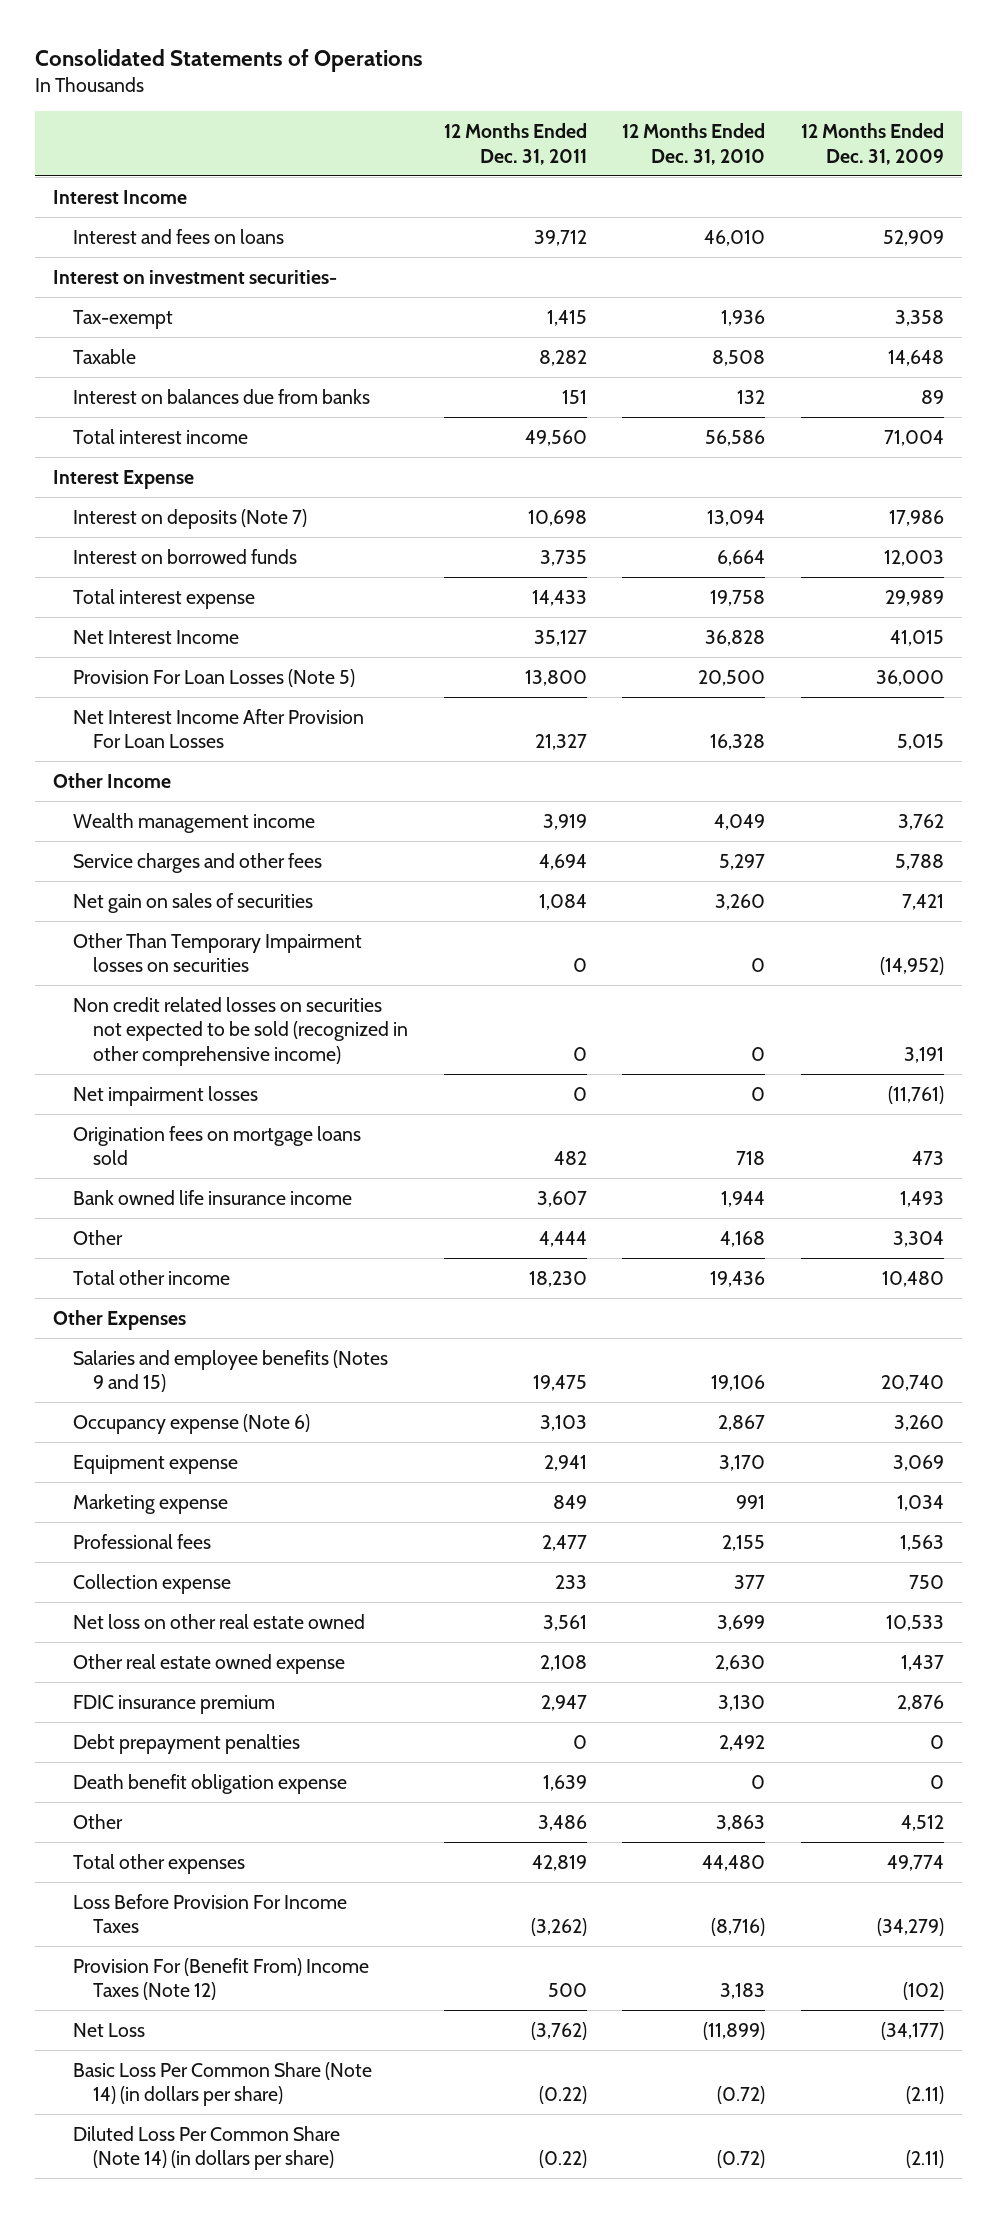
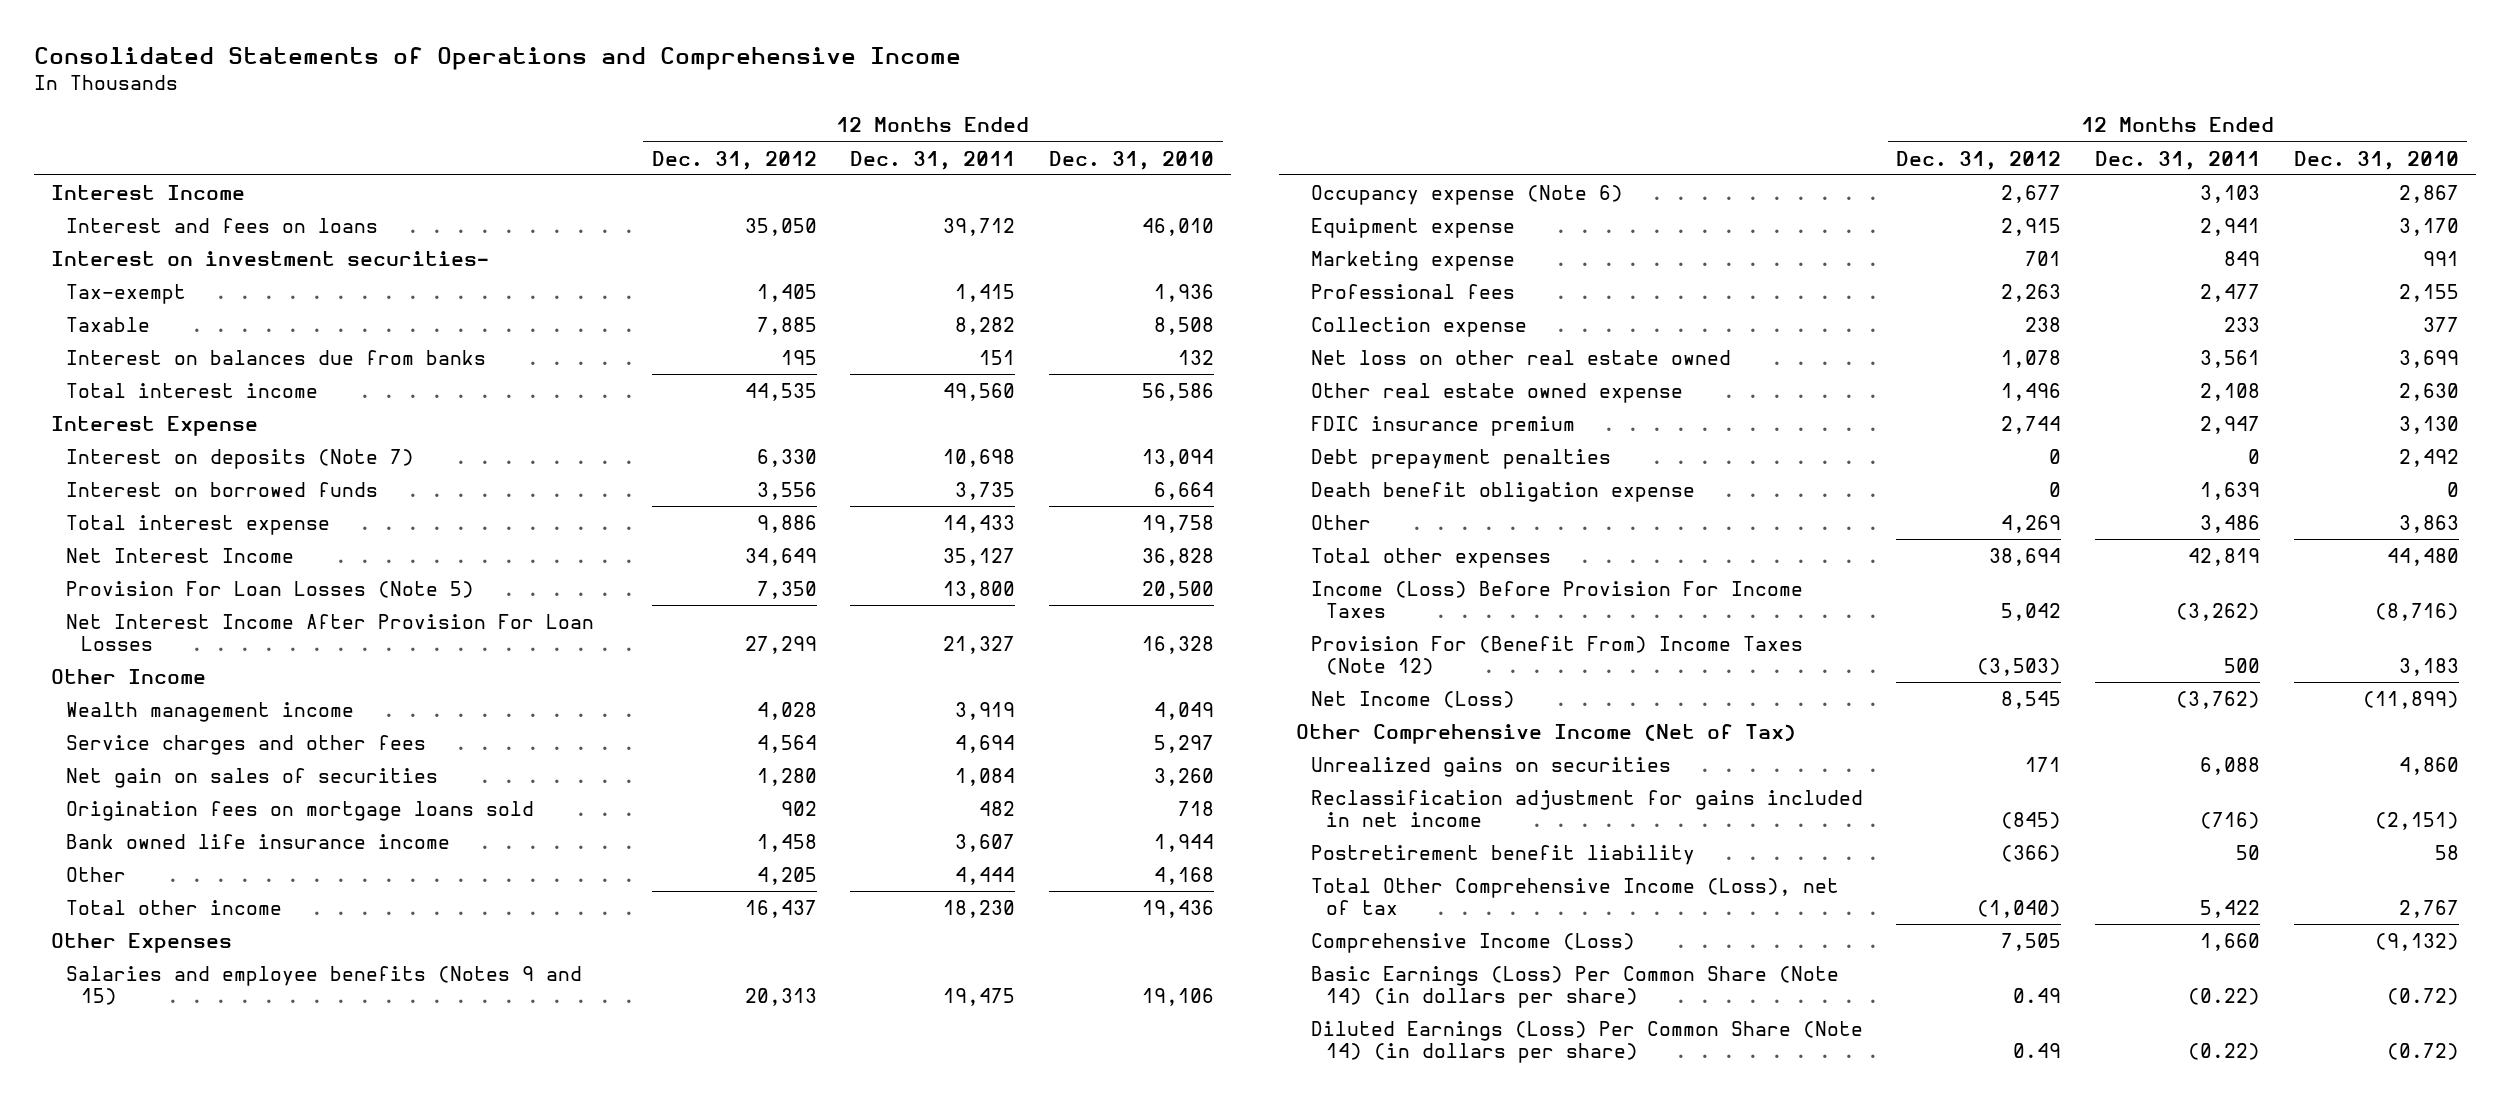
[35,48,424,72] Consolidated Statements of Operations -> [34,46,962,70] Consolidated Statements of Operations and Comprehensive Income
[801,123,945,165] 12 Months Ended Dec. 31, 2009 -> none
none -> [651,150,817,170] Dec. 31, 2012
[73,932,363,973] Other Than Temporary Impairment losses on securities -> none
[73,996,408,1067] Non credit related losses on securities not expected to be sold (recognized in other comprehensive income) -> none
[73,1085,259,1106] Net impairment losses -> none
[73,1893,348,1934] Loss Before Provision For Income Taxes -> [1310,580,1803,619] Income (Loss) Before Provision For Income Taxes
[73,2022,146,2037] Net Loss -> [1310,690,1515,708] Net Income (Loss)
none -> [1295,723,1796,744] Other Comprehensive Income (Net of Tax)
none -> [1310,756,1671,777] Unrealized gains on securities
none -> [1310,789,1863,828] Reclassification adjustment for gains included in net income
none -> [1310,844,1695,865] Postretirement benefit liability
none -> [1310,877,1839,916] Total Other Comprehensive Income (Loss), net of tax
none -> [1310,932,1635,953] Comprehensive Income (Loss)
[73,2061,373,2107] Basic Loss Per Common Share (Note 14) (in dollars per share) -> [1310,965,1839,1009] Basic Earnings (Loss) Per Common Share (Note 14) (in dollars per share)
[73,2125,341,2171] Diluted Loss Per Common Share (Note 14) (in dollars per share) -> [1310,1020,1863,1064] Diluted Earnings (Loss) Per Common Share (Note 14) (in dollars per share)

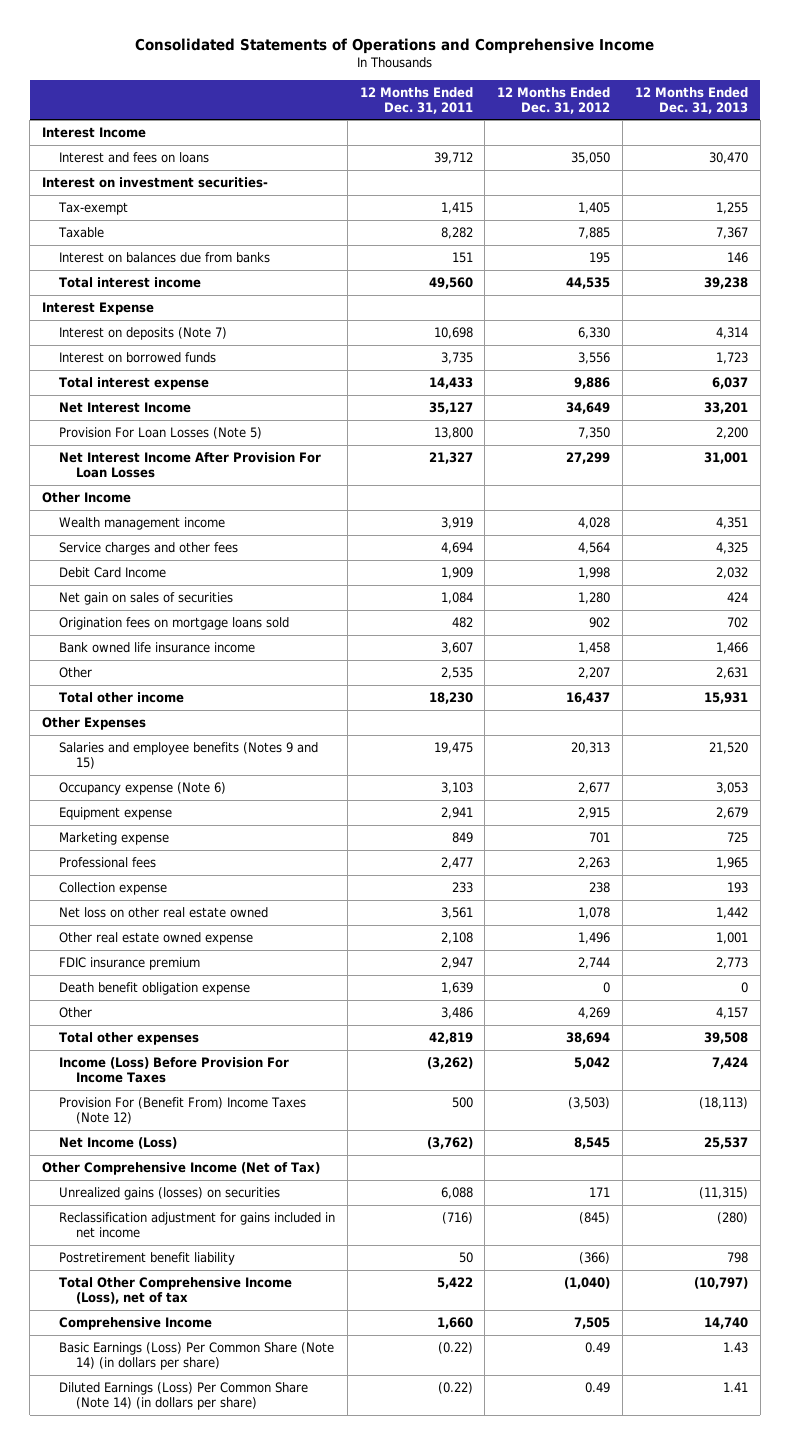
[1049,150,1215,170] Dec. 31, 2010 -> none
none -> [634,86,748,114] 12 Months Ended Dec. 31, 2013
none -> [59,566,167,578] Debit Card Income
[756,866,817,885] 4,205 -> [578,666,611,679] 2,207
[955,866,1016,885] 4,444 -> [440,666,473,679] 2,535
[1310,448,1611,469] Debt prepayment penalties -> none
[1310,756,1671,777] Unrealized gains on securities -> [59,1186,281,1200] Unrealized gains (losses) on securities
[1310,932,1635,953] Comprehensive Income (Loss) -> [59,1316,213,1330] Comprehensive Income

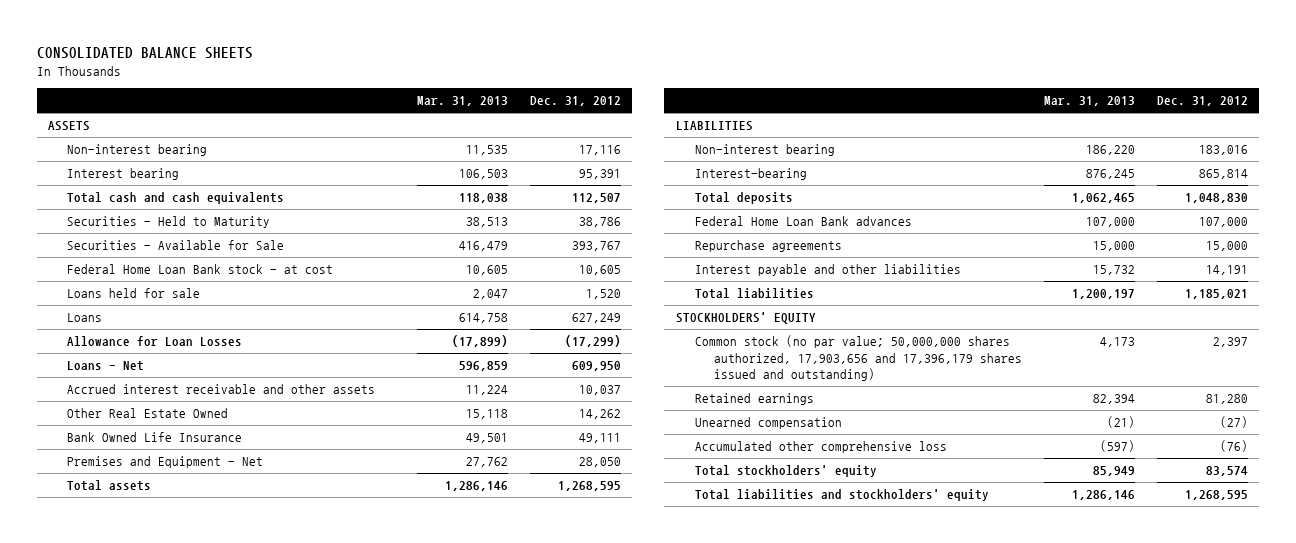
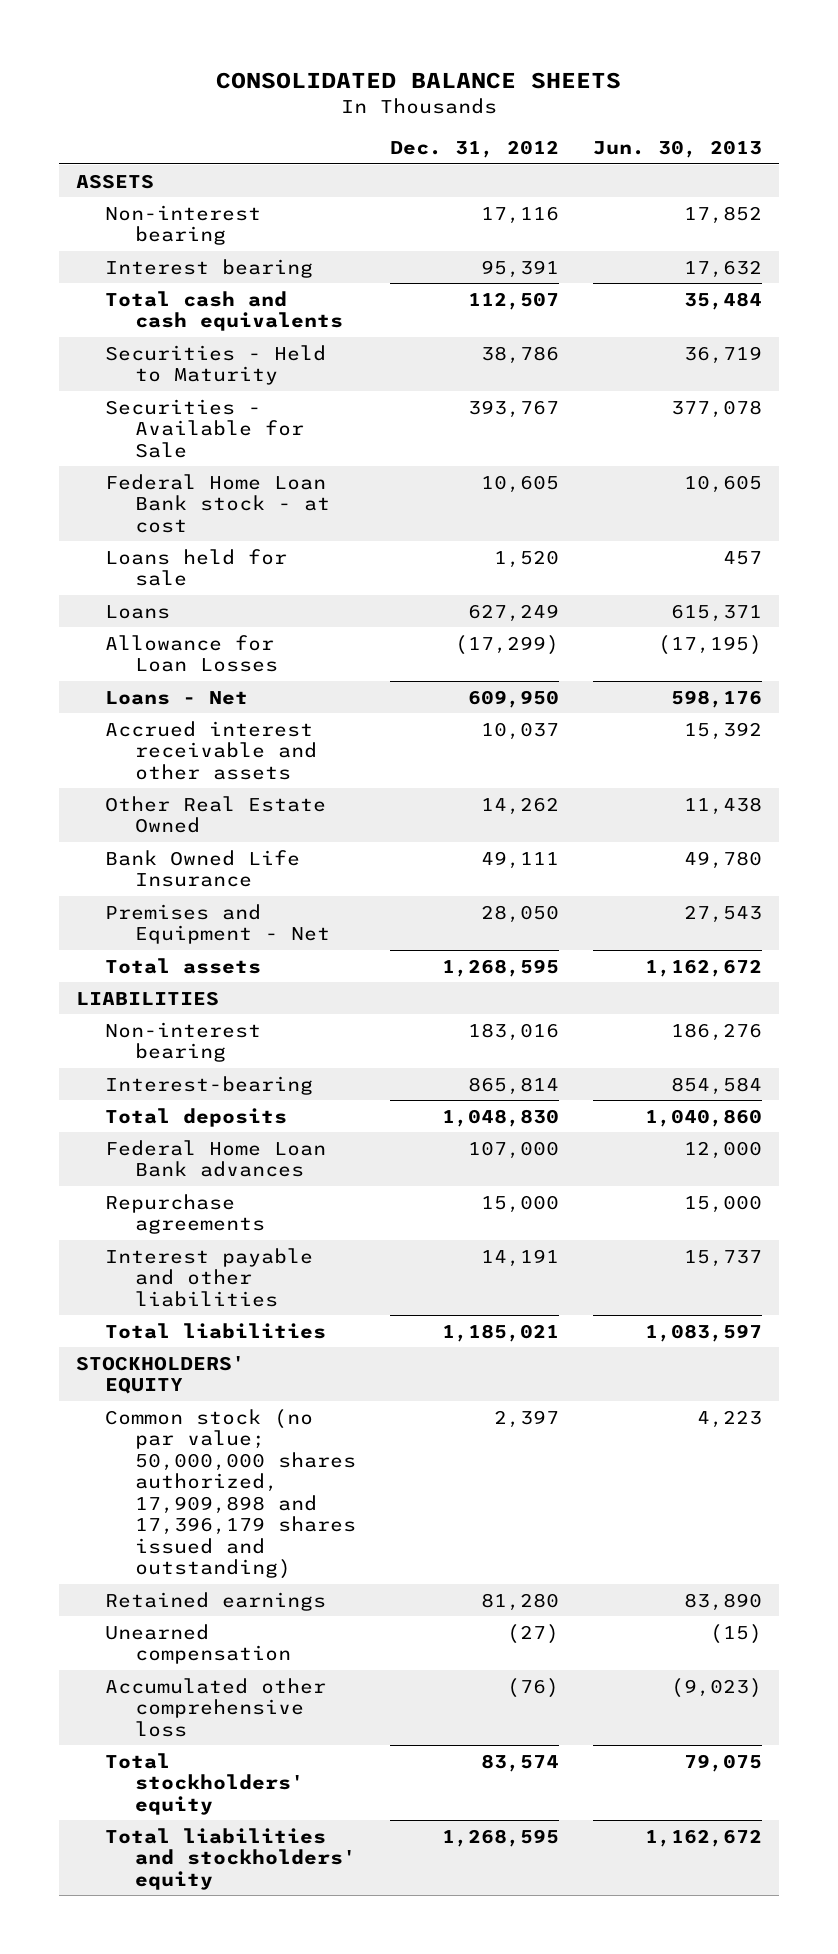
[416,96,508,107] Mar. 31, 2013 -> none
none -> [593,140,763,159] Jun. 30, 2013
[694,335,1022,382] Common stock (no par value; 50,000,000 shares authorized, 17,903,656 and 17,396,179 shares issued and outstanding) -> [105,1408,357,1580] Common stock (no par value; 50,000,000 shares authorized, 17,909,898 and 17,396,179 shares issued and outstanding)

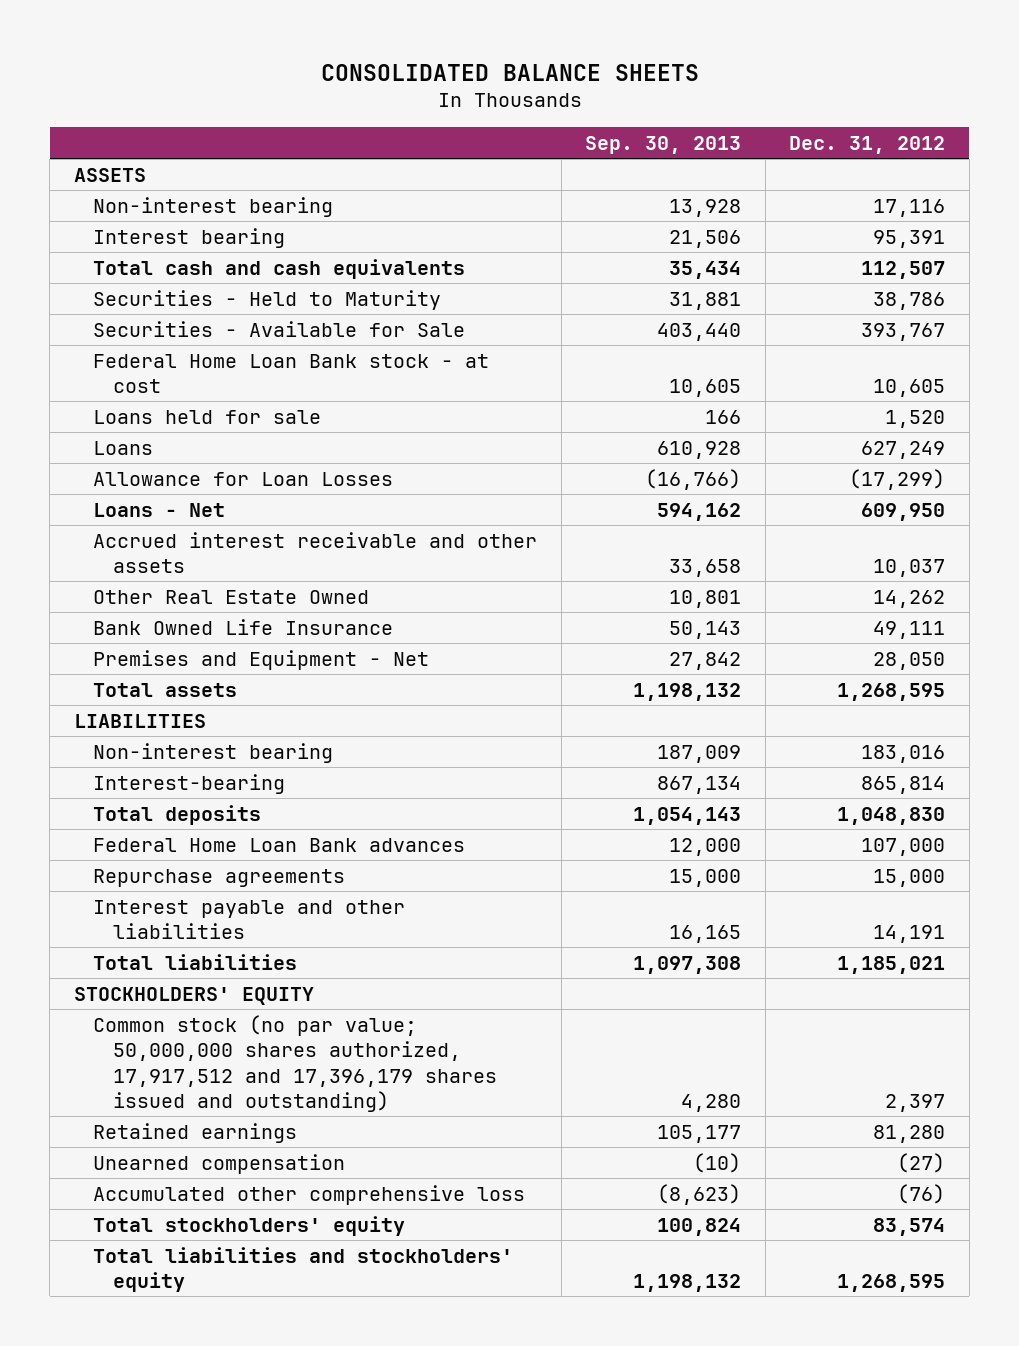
[593,140,763,159] Jun. 30, 2013 -> none
none -> [585,135,742,154] Sep. 30, 2013
[105,1408,357,1580] Common stock (no par value; 50,000,000 shares authorized, 17,909,898 and 17,396,179 shares issued and outstanding) -> [93,1014,497,1113] Common stock (no par value; 50,000,000 shares authorized, 17,917,512 and 17,396,179 shares issued and outstanding)

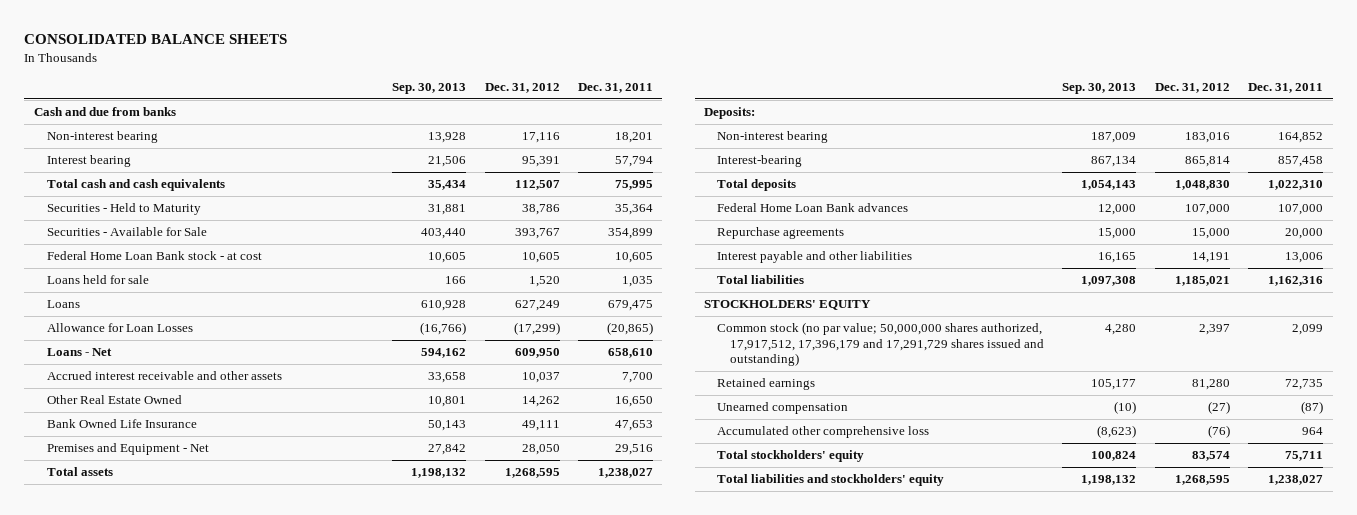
none -> [578,82,654,93] Dec. 31, 2011
[73,167,146,182] ASSETS -> none
none -> [33,107,176,117] Cash and due from banks
[73,713,206,728] LIABILITIES -> none
none -> [703,107,755,120] Deposits:
[93,1014,497,1113] Common stock (no par value; 50,000,000 shares authorized, 17,917,512 and 17,396,179 shares issued and outstanding) -> [716,322,1044,366] Common stock (no par value; 50,000,000 shares authorized, 17,917,512, 17,396,179 and 17,291,729 shares issued and outstanding)

